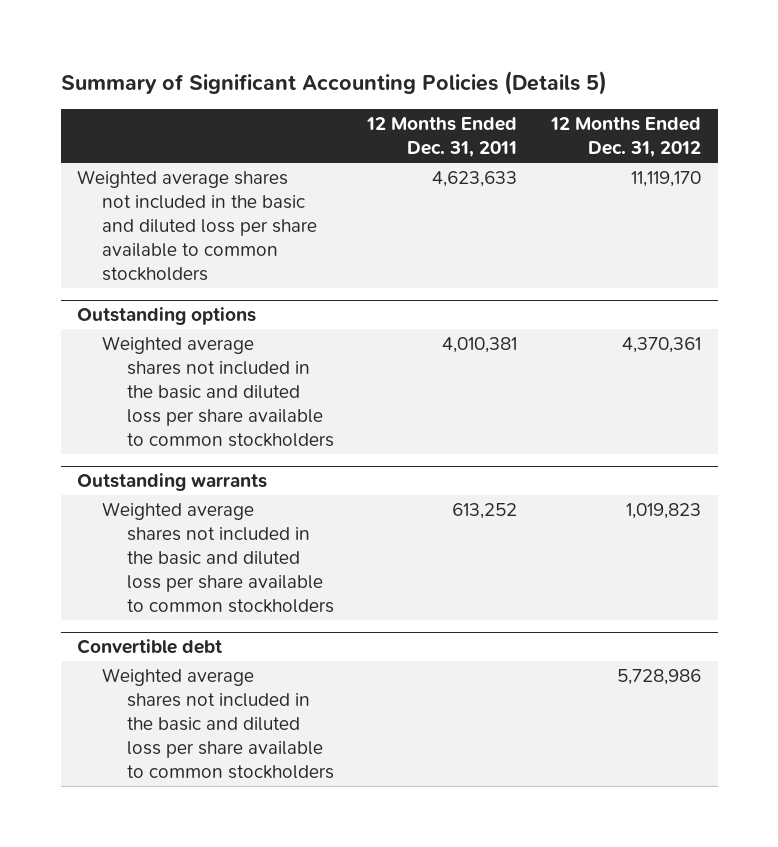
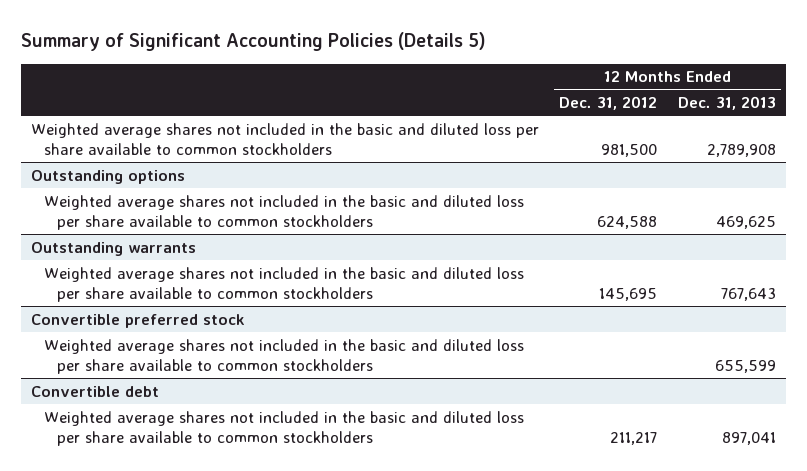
[366,116,518,157] 12 Months Ended Dec. 31, 2011 -> none
none -> [677,95,776,110] Dec. 31, 2013
[630,170,701,187] 11,119,170 -> [601,143,658,157] 981,500
[621,336,701,353] 4,370,361 -> [597,215,658,229] 624,588
[625,502,701,519] 1,019,823 -> [599,287,658,301] 145,695
none -> [31,313,246,328] Convertible preferred stock
none -> [43,338,524,374] Weighted average shares not included in the basic and diluted loss per share available to common stockholders
[616,668,701,685] 5,728,986 -> [610,431,658,445] 211,217

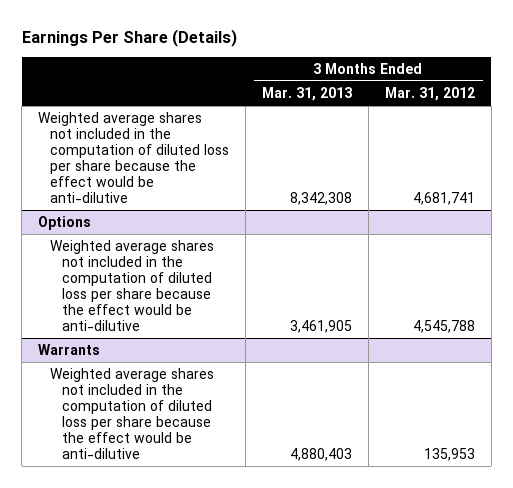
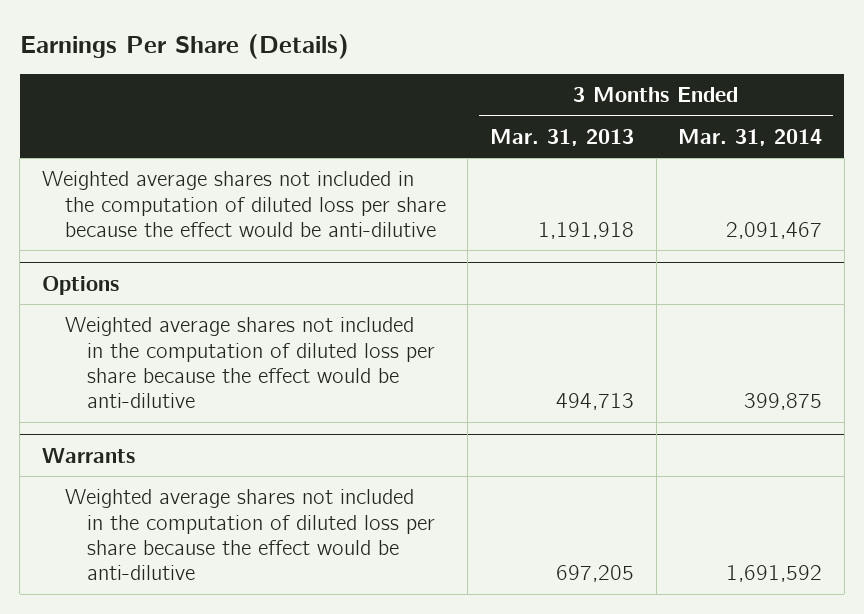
[384,86,475,101] Mar. 31, 2012 -> none
none -> [678,128,823,146] Mar. 31, 2014
[289,191,352,205] 8,342,308 -> [537,221,634,239] 1,191,918
[289,319,352,333] 3,461,905 -> [555,393,634,411] 494,713
[289,447,352,461] 4,880,403 -> [555,565,634,583] 697,205

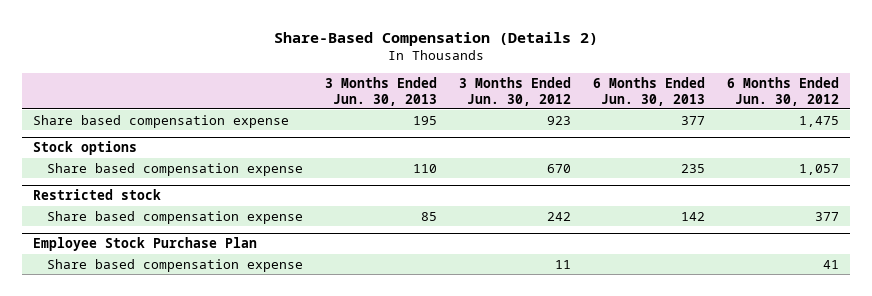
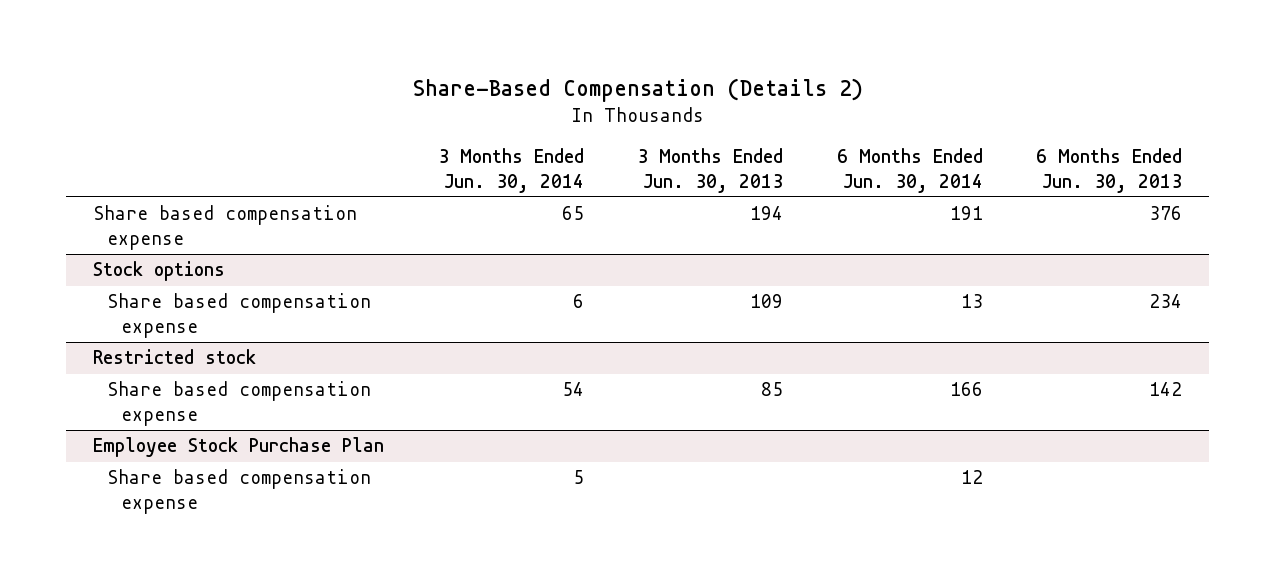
[458,77,571,106] 3 Months Ended Jun. 30, 2012 -> none
[727,77,840,106] 6 Months Ended Jun. 30, 2012 -> none
none -> [437,148,584,193] 3 Months Ended Jun. 30, 2014
none -> [836,148,983,193] 6 Months Ended Jun. 30, 2014
[412,115,437,125] 195 -> [750,206,784,221] 194
[681,115,706,125] 377 -> [1149,206,1183,221] 376
[412,163,437,173] 110 -> [750,294,784,309] 109
[681,163,706,173] 235 -> [1149,294,1183,309] 234

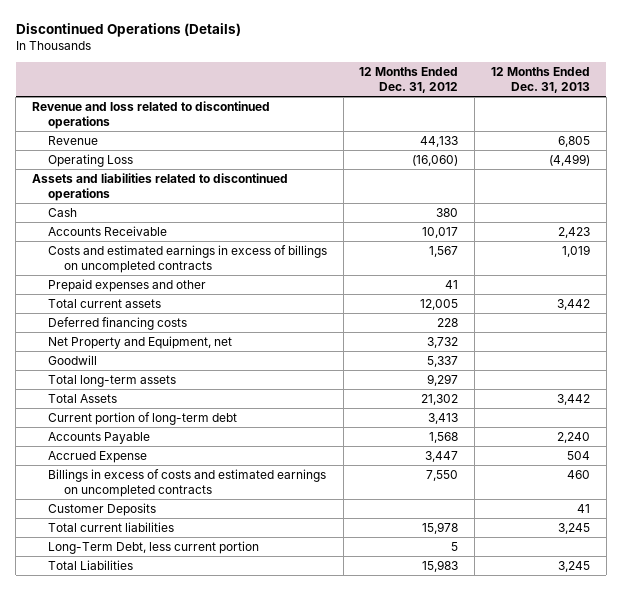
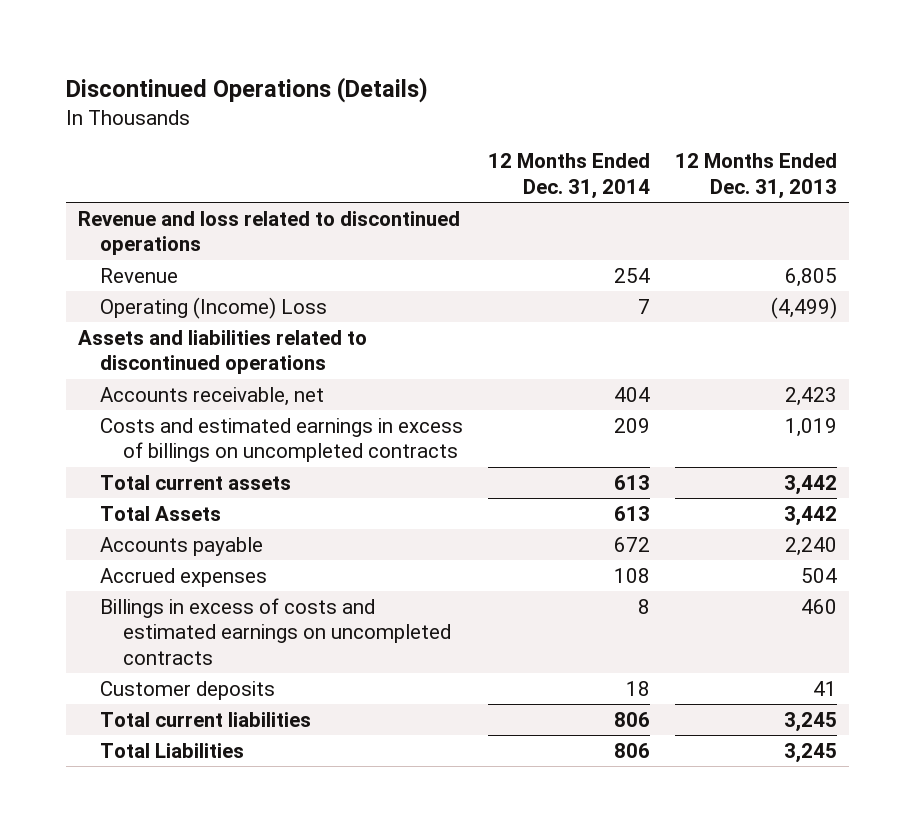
[359,66,459,94] 12 Months Ended Dec. 31, 2012 -> none
none -> [488,153,651,199] 12 Months Ended Dec. 31, 2014
[47,153,133,167] Operating Loss -> [100,296,328,319] Operating (Income) Loss
[47,207,77,217] Cash -> none
[47,225,167,236] Accounts Receivable -> [100,386,325,406] Accounts receivable, net
[47,278,206,292] Prepaid expenses and other -> none
[47,316,187,330] Deferred financing costs -> none
[47,335,232,349] Net Property and Equipment, net -> none
[47,354,97,365] Goodwill -> none
[47,374,176,387] Total long-term assets -> none
[47,411,237,425] Current portion of long-term debt -> none
[47,431,150,444] Accounts Payable -> [100,536,264,556] Accounts payable
[47,450,147,463] Accrued Expense -> [100,567,268,587] Accrued expenses
[47,502,156,516] Customer Deposits -> [100,680,276,700] Customer deposits
[47,540,259,554] Long-Term Debt, less current portion -> none

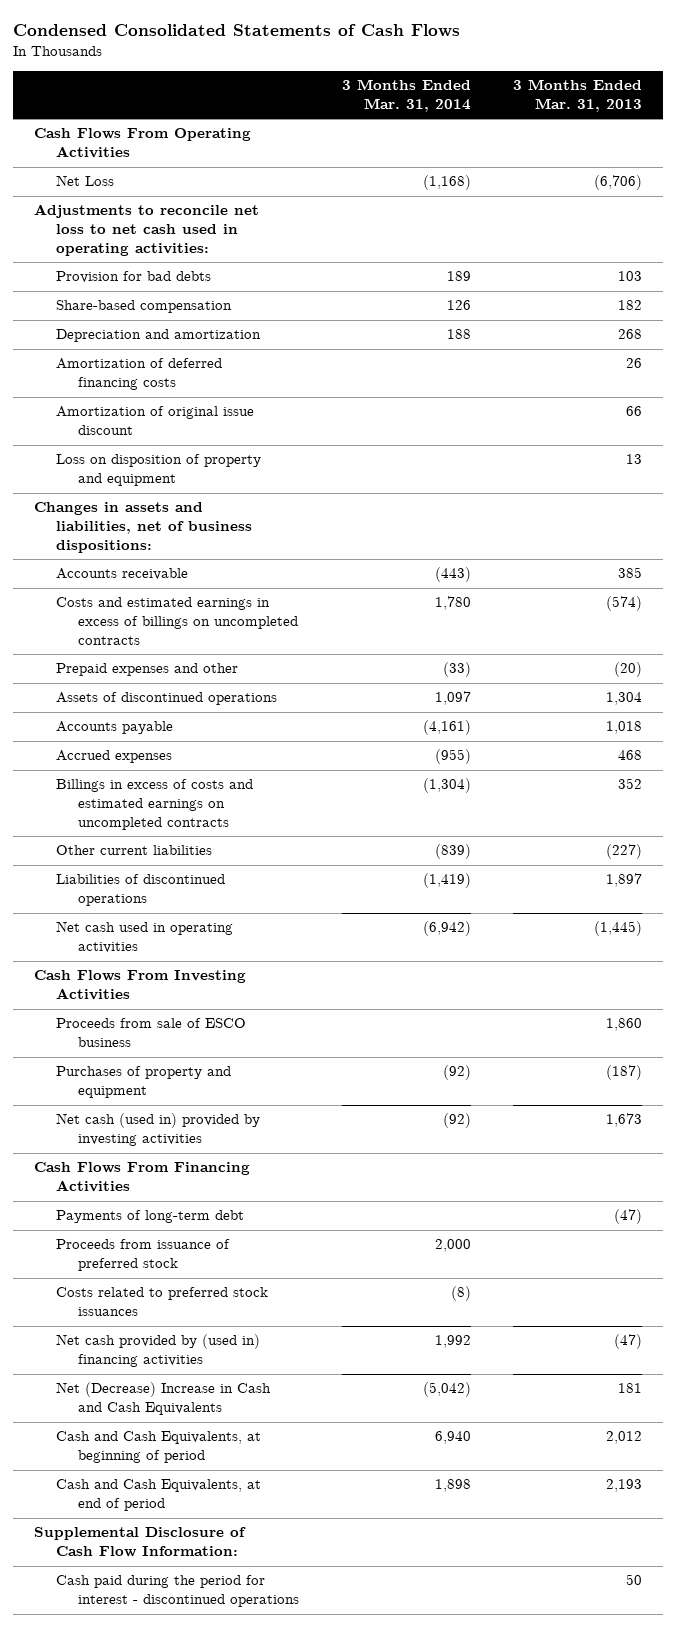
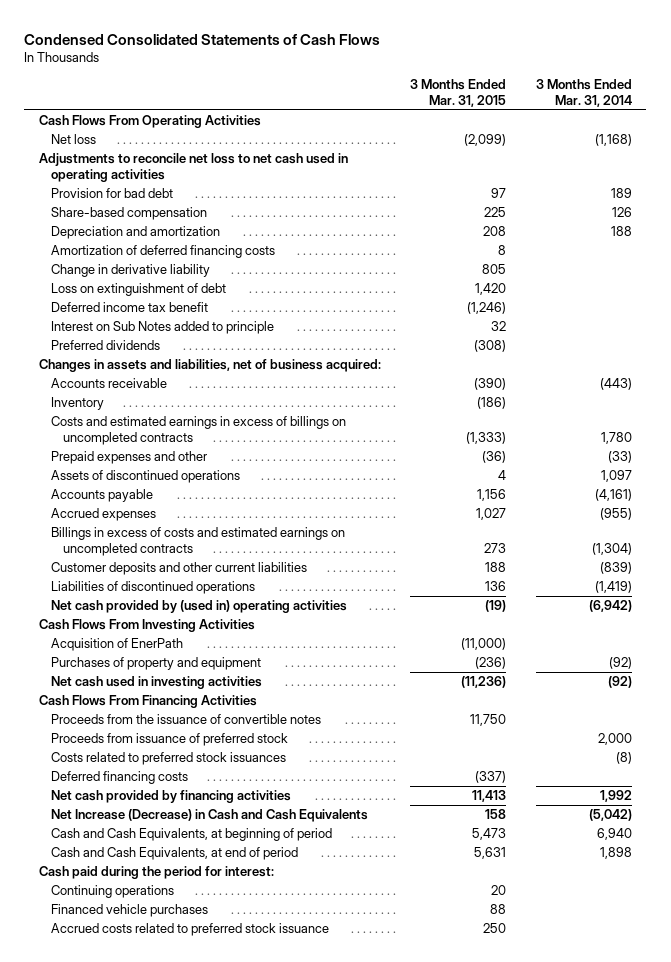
[512,79,642,113] 3 Months Ended Mar. 31, 2013 -> none
none -> [410,79,507,108] 3 Months Ended Mar. 31, 2015
[56,175,115,187] Net Loss -> [51,134,97,145] Net loss
[34,204,260,257] Adjustments to reconcile net loss to net cash used in operating activities: -> [38,153,348,183] Adjustments to reconcile net loss to net cash used in operating activities
[56,271,212,284] Provision for bad debts -> [51,188,174,199] Provision for bad debt
[56,406,255,436] Amortization of original issue discount -> none
[56,454,262,487] Loss on disposition of property and equipment -> none
none -> [51,264,211,278] Change in derivative liability
none -> [51,283,227,297] Loss on extinguishment of debt
none -> [51,302,209,313] Deferred income tax benefit
none -> [51,321,275,335] Interest on Sub Notes added to principle
none -> [51,340,161,351] Preferred dividends
[34,502,253,554] Changes in assets and liabilities, net of business dispositions: -> [38,359,381,373] Changes in assets and liabilities, net of business acquired:
none -> [51,397,105,411] Inventory
[56,845,213,856] Other current liabilities -> [51,562,308,576] Customer deposits and other current liabilities
[56,921,234,954] Net cash used in operating activities -> [51,600,348,614] Net cash provided by (used in) operating activities
[56,1018,247,1048] Proceeds from sale of ESCO business -> none
none -> [51,638,184,652] Acquisition of EnerPath
[56,1113,261,1147] Net cash (used in) provided by investing activities -> [51,676,263,690] Net cash used in investing activities
[56,1210,245,1224] Payments of long-term debt -> none
none -> [51,714,322,725] Proceeds from the issuance of convertible notes
none -> [51,771,189,785] Deferred financing costs
[56,1334,261,1368] Net cash provided by (used in) financing activities -> [51,790,292,804] Net cash provided by financing activities
[56,1382,272,1416] Net (Decrease) Increase in Cash and Cash Equivalents -> [51,809,369,823] Net Increase (Decrease) in Cash and Cash Equivalents
[34,1527,247,1558] Supplemental Disclosure of Cash Flow Information: -> none
[56,1575,300,1608] Cash paid during the period for interest - discontinued operations -> [38,866,274,880] Cash paid during the period for interest:
none -> [51,885,175,899] Continuing operations
none -> [51,904,209,918] Financed vehicle purchases
none -> [51,923,330,937] Accrued costs related to preferred stock issuance

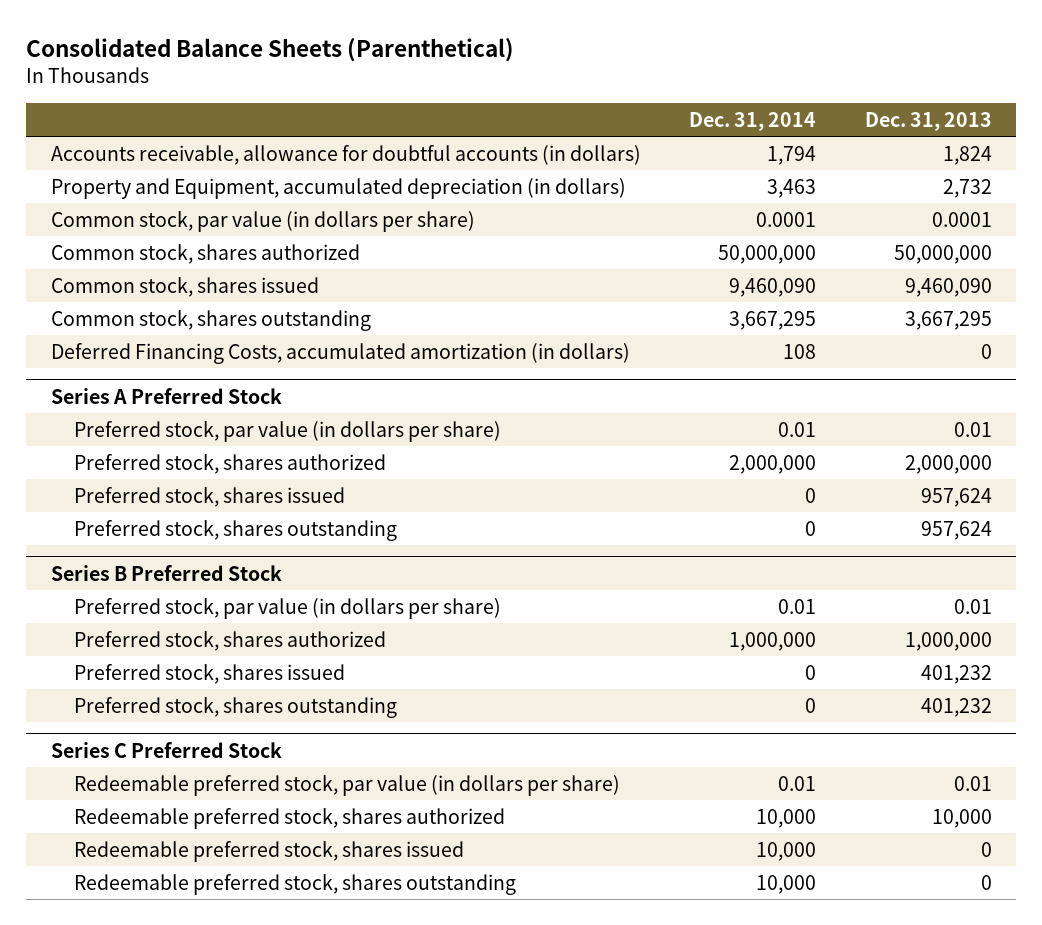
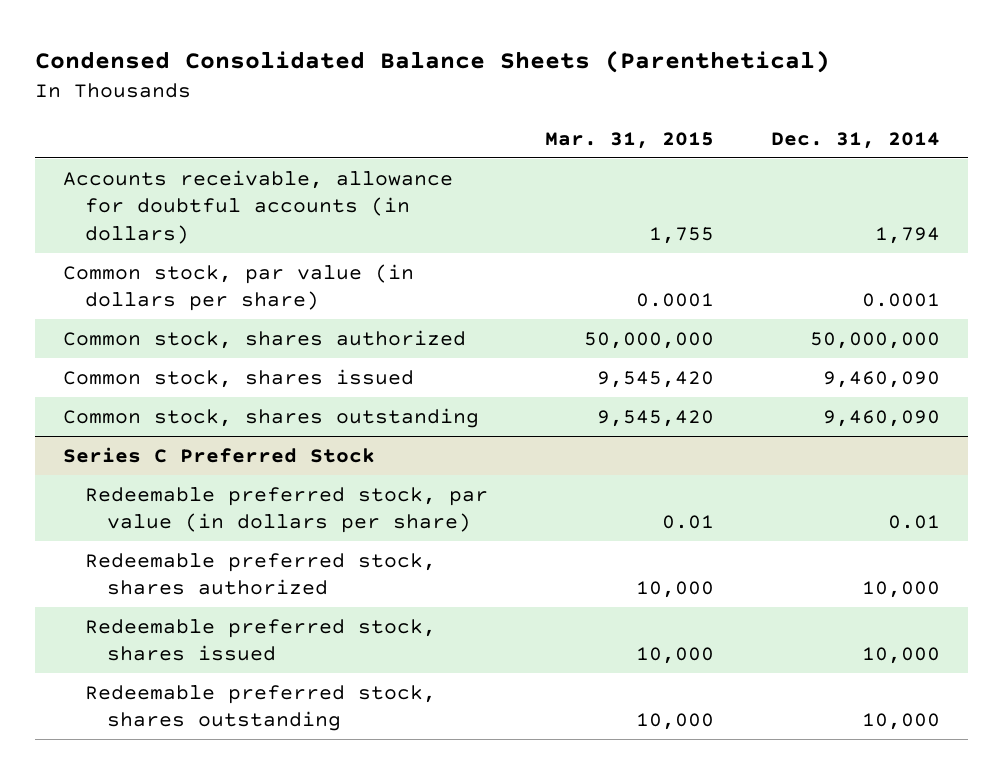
[26,37,515,62] Consolidated Balance Sheets (Parenthetical) -> [34,50,830,74] Condensed Consolidated Balance Sheets (Parenthetical)
[864,111,992,131] Dec. 31, 2013 -> none
none -> [544,131,714,149] Mar. 31, 2015
[50,177,626,199] Property and Equipment, accumulated depreciation (in dollars) -> none
[50,342,630,364] Deferred Financing Costs, accumulated amortization (in dollars) -> none
[50,387,282,404] Series A Preferred Stock -> none
[74,420,502,442] Preferred stock, par value (in dollars per share) -> none
[74,453,387,474] Preferred stock, shares authorized -> none
[74,486,346,507] Preferred stock, shares issued -> none
[74,519,398,541] Preferred stock, shares outstanding -> none
[50,564,282,581] Series B Preferred Stock -> none
[74,597,502,619] Preferred stock, par value (in dollars per share) -> none
[74,630,387,651] Preferred stock, shares authorized -> none
[74,663,346,684] Preferred stock, shares issued -> none
[74,696,398,718] Preferred stock, shares outstanding -> none
[729,310,817,330] 3,667,295 -> [822,409,940,427] 9,460,090

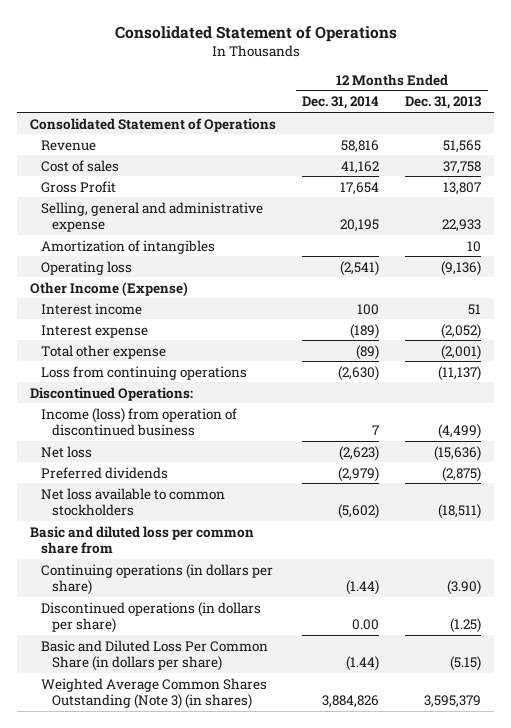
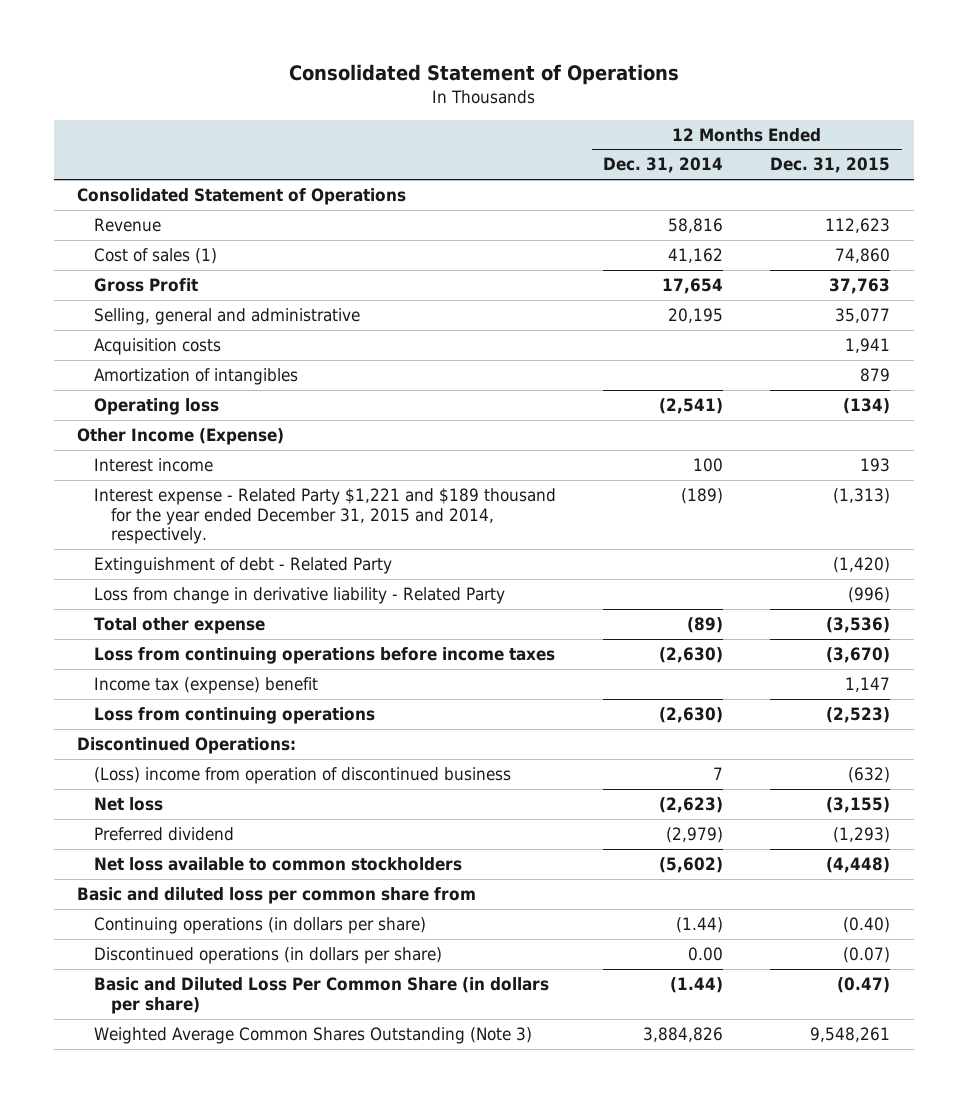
[405,96,482,110] Dec. 31, 2013 -> none
none -> [770,157,891,174] Dec. 31, 2015
[41,159,120,172] Cost of sales -> [94,248,218,265] Cost of sales (1)
[41,201,264,233] Selling, general and administrative expense -> [94,308,361,326] Selling, general and administrative
none -> [94,338,222,356] Acquisition costs
[41,324,149,338] Interest expense -> [94,488,557,545] Interest expense - Related Party $1,221 and $189 thousand for the year ended December 31, 2015 and 2014, respectively.
none -> [94,557,393,575] Extinguishment of debt - Related Party
none -> [94,587,506,605] Loss from change in derivative liability - Related Party
none -> [94,647,556,665] Loss from continuing operations before income taxes
none -> [94,677,319,695] Income tax (expense) benefit
[41,407,238,437] Income (loss) from operation of discontinued business -> [94,767,512,785] (Loss) income from operation of discontinued business
[41,466,169,479] Preferred dividends -> [94,827,235,842] Preferred dividend
[41,677,268,710] Weighted Average Common Shares Outstanding (Note 3) (in shares) -> [94,1027,533,1045] Weighted Average Common Shares Outstanding (Note 3)

